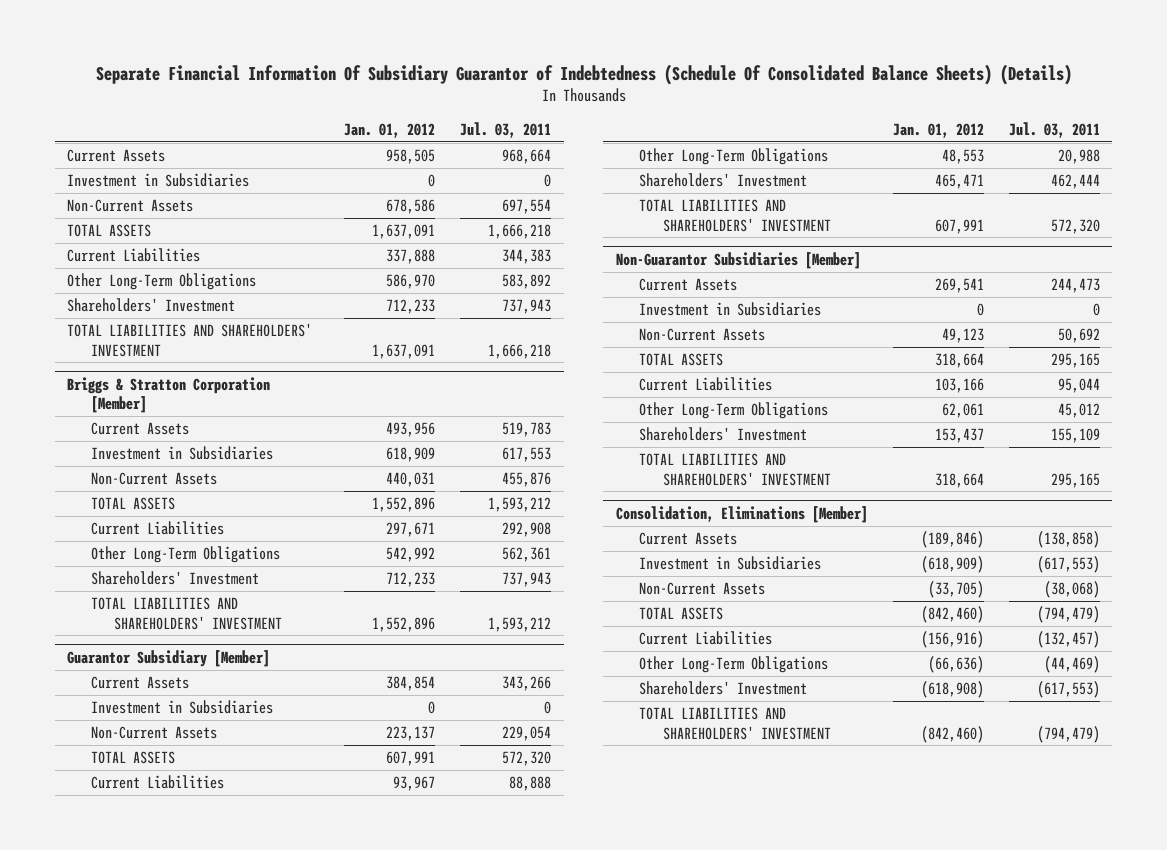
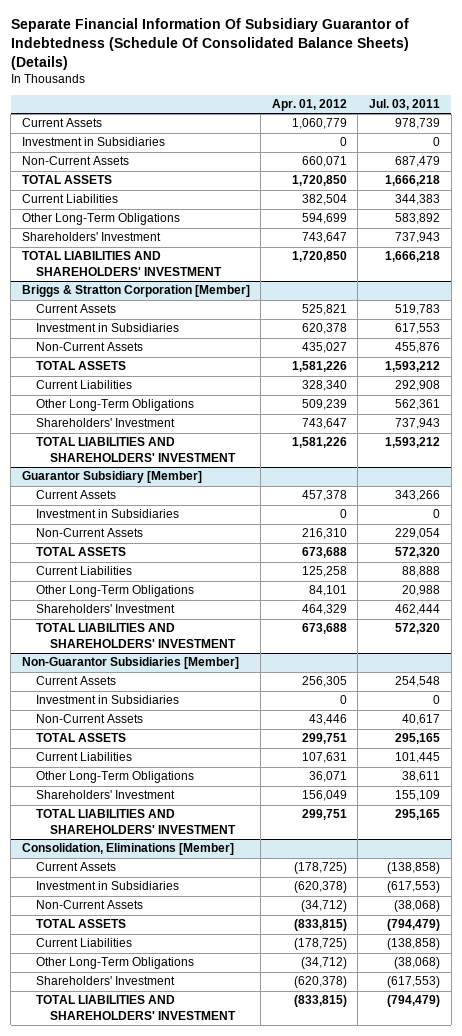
[344,122,436,138] Jan. 01, 2012 -> none
none -> [271,99,347,112] Apr. 01, 2012
[502,149,552,165] 968,664 -> [395,118,441,130] 978,739
[502,199,552,215] 697,554 -> [395,156,441,168] 687,479
[1050,278,1100,294] 244,473 -> [395,676,441,688] 254,548
[1057,328,1100,344] 50,692 -> [402,714,441,726] 40,617
[1057,378,1100,394] 95,044 -> [395,752,441,764] 101,445
[1057,403,1100,419] 45,012 -> [402,771,441,783] 38,611
[1036,631,1100,649] (132,457) -> [387,938,441,951] (138,858)
[1043,656,1100,674] (44,469) -> [394,957,441,970] (38,068)

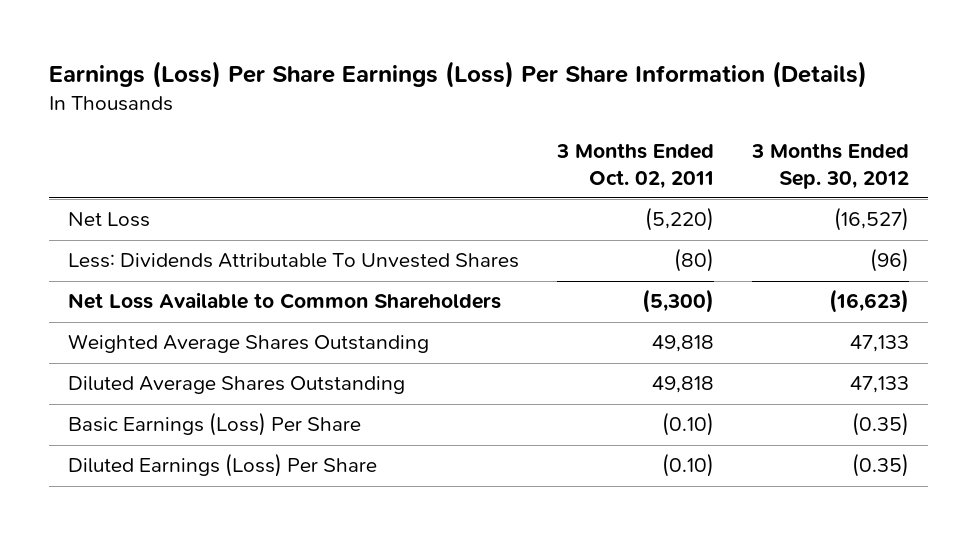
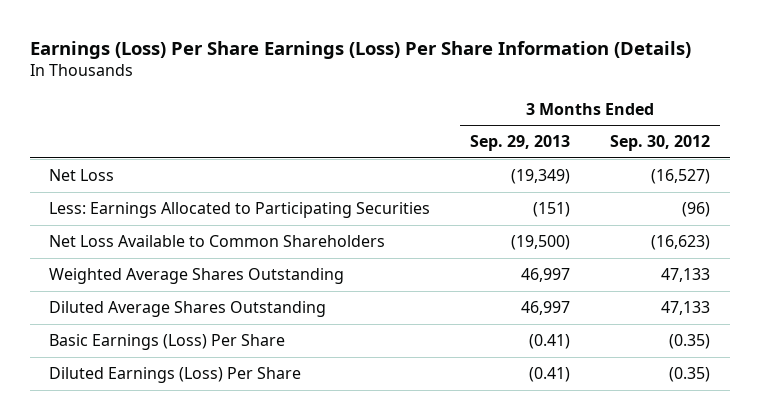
[556,143,715,189] 3 Months Ended Oct. 02, 2011 -> none
none -> [470,135,571,152] Sep. 29, 2013
[68,253,520,269] Less: Dividends Attributable To Unvested Shares -> none
none -> [49,202,431,219] Less: Earnings Allocated to Participating Securities

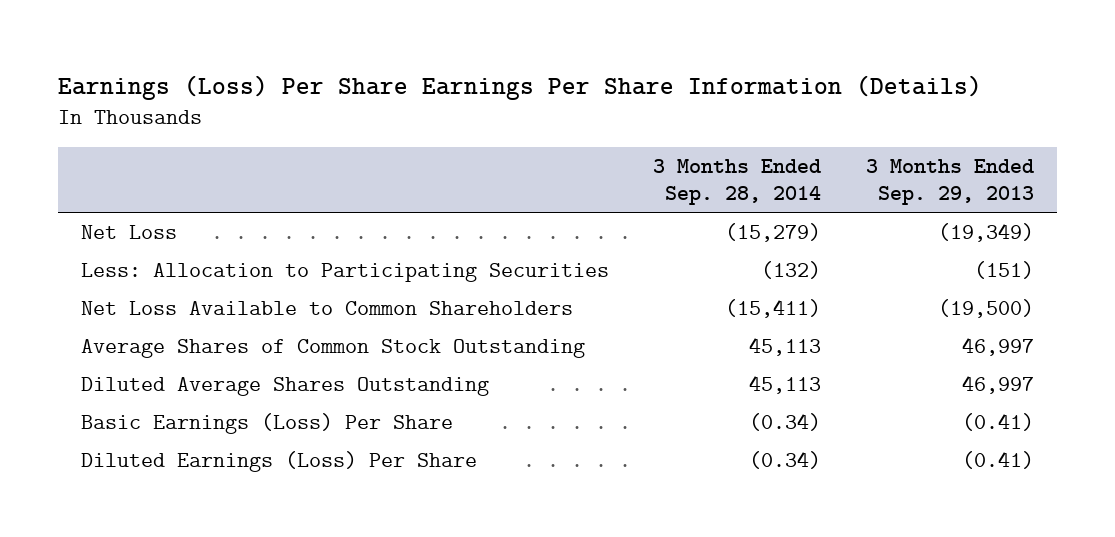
[29,40,691,59] Earnings (Loss) Per Share Earnings (Loss) Per Share Information (Details) -> [58,74,983,100] Earnings (Loss) Per Share Earnings Per Share Information (Details)
[609,135,710,152] Sep. 30, 2012 -> none
none -> [653,158,822,206] 3 Months Ended Sep. 28, 2014
[49,202,431,219] Less: Earnings Allocated to Participating Securities -> [80,262,609,282] Less: Allocation to Participating Securities
[49,268,345,285] Weighted Average Shares Outstanding -> [80,338,585,358] Average Shares of Common Stock Outstanding

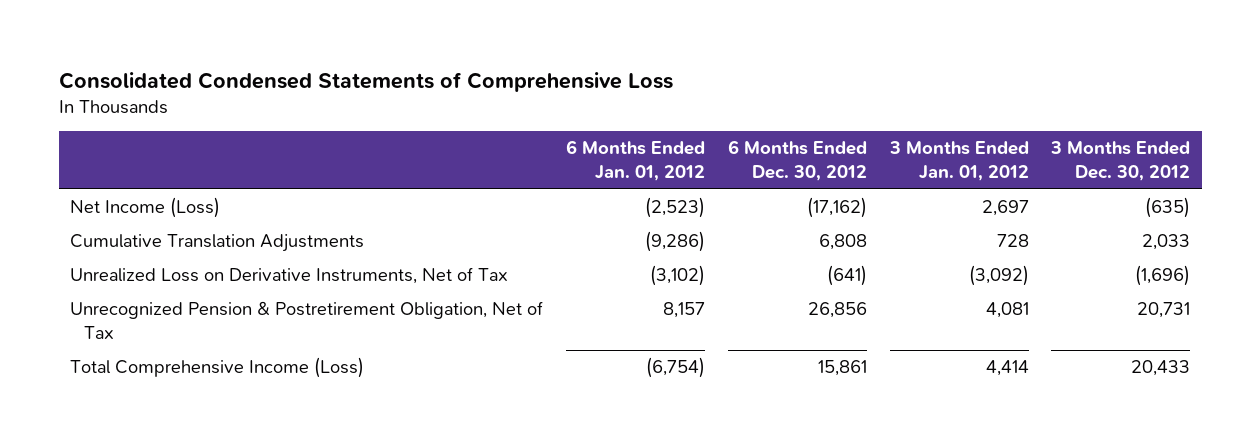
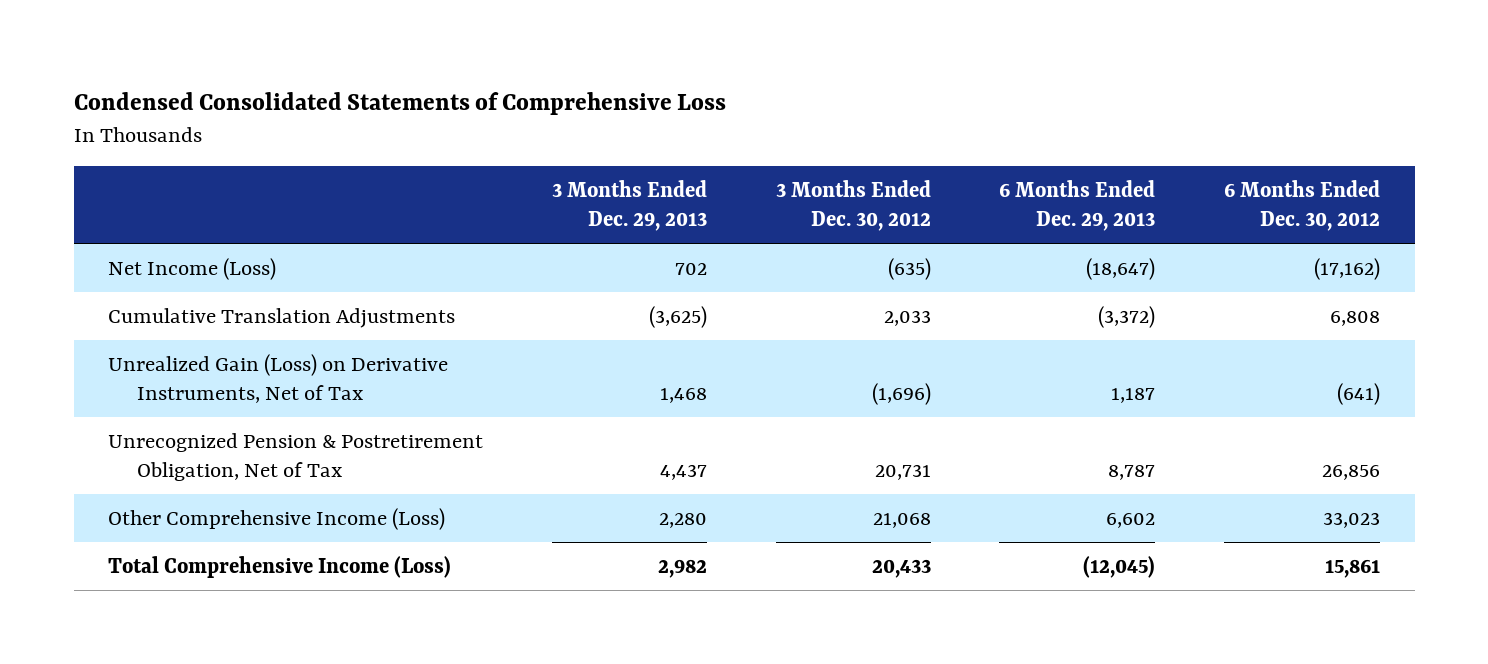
[58,71,673,92] Consolidated Condensed Statements of Comprehensive Loss -> [73,92,726,116] Condensed Consolidated Statements of Comprehensive Loss
[565,140,705,182] 6 Months Ended Jan. 01, 2012 -> none
[888,141,1029,182] 3 Months Ended Jan. 01, 2012 -> none
none -> [551,179,707,232] 3 Months Ended Dec. 29, 2013
none -> [999,179,1156,232] 6 Months Ended Dec. 29, 2013
[70,267,509,285] Unrealized Loss on Derivative Instruments, Net of Tax -> [107,353,448,404] Unrealized Gain (Loss) on Derivative Instruments, Net of Tax
none -> [107,507,445,530] Other Comprehensive Income (Loss)

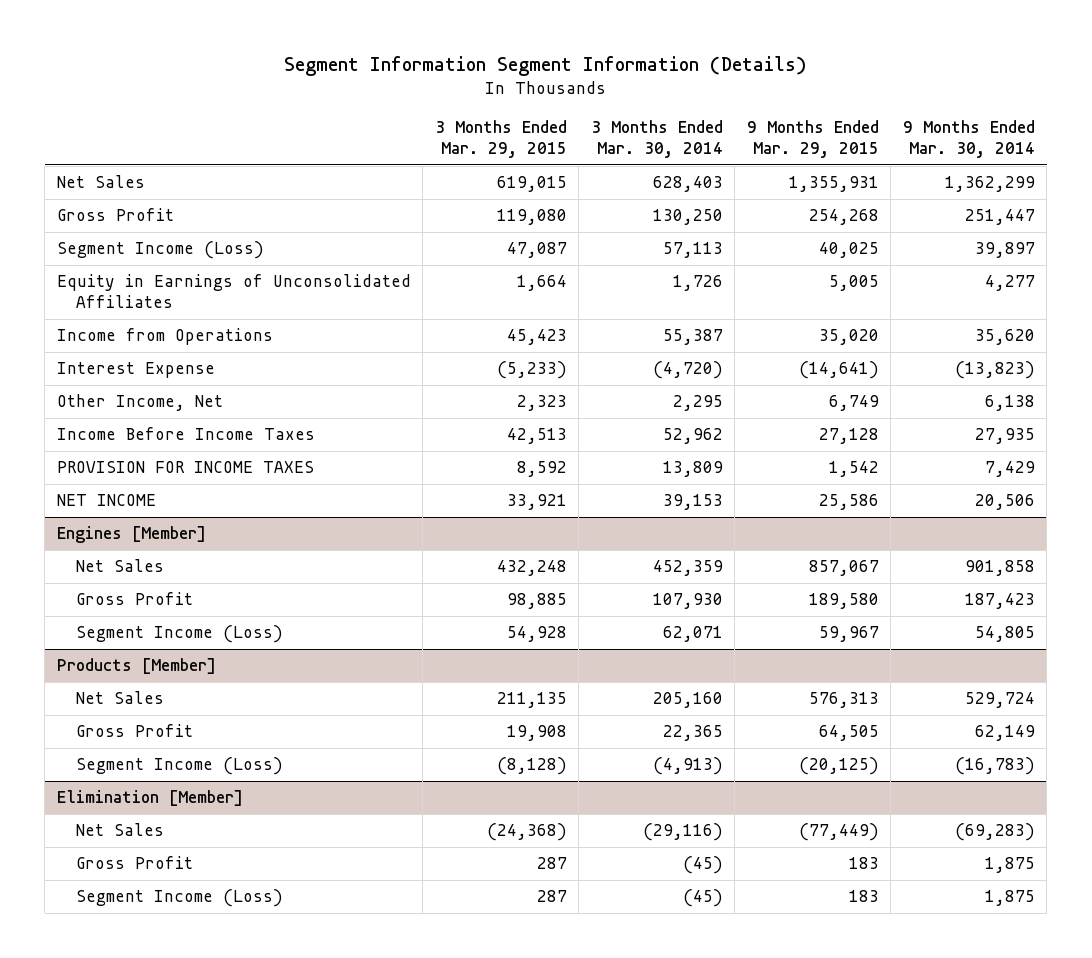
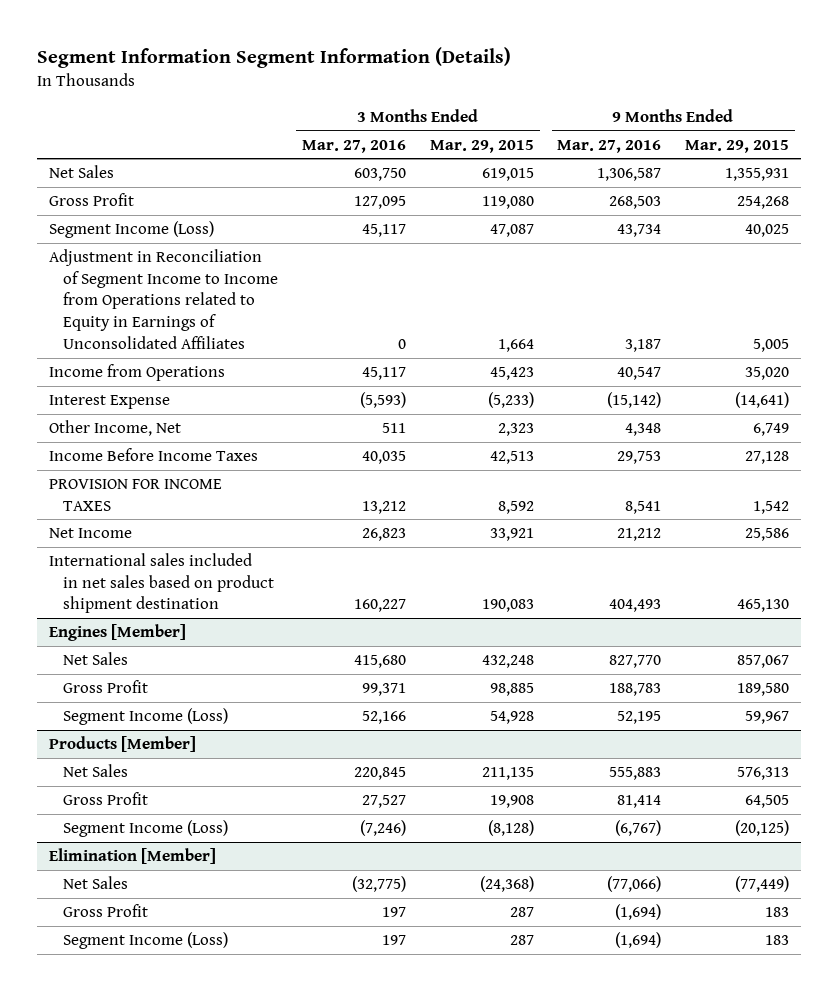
[590,120,723,159] 3 Months Ended Mar. 30, 2014 -> none
[902,120,1035,159] 9 Months Ended Mar. 30, 2014 -> none
none -> [302,139,407,153] Mar. 27, 2016
none -> [557,139,662,153] Mar. 27, 2016
[56,274,411,309] Equity in Earnings of Unconsolidated Affiliates -> [49,249,279,349] Adjustment in Reconciliation of Segment Income to Income from Operations related to Equity in Earnings of Unconsolidated Affiliates
[56,494,156,507] NET INCOME -> [49,528,133,539] Net Income
none -> [49,553,275,614] International sales included in net sales based on product shipment destination

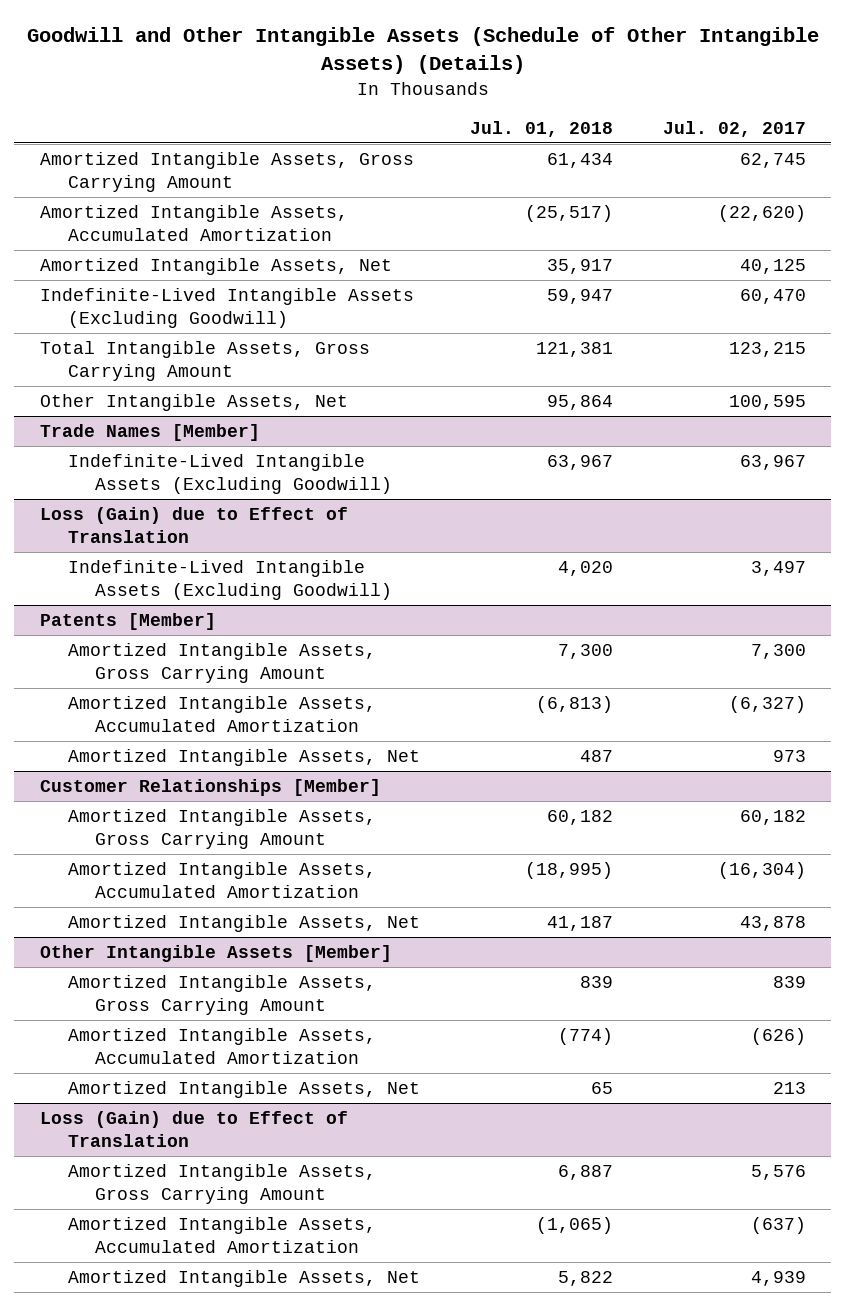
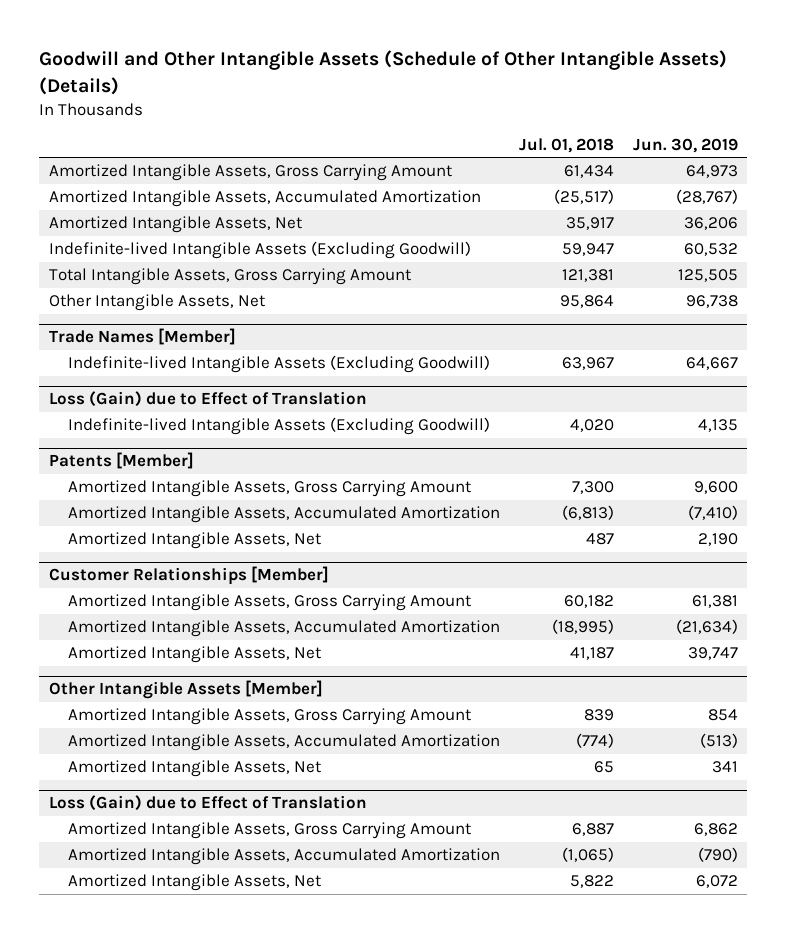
[663,120,807,137] Jul. 02, 2017 -> none
none -> [632,137,738,153] Jun. 30, 2019
[39,288,414,328] Indefinite-Lived Intangible Assets (Excluding Goodwill) -> [48,241,471,260] Indefinite-lived Intangible Assets (Excluding Goodwill)
[67,454,393,494] Indefinite-Lived Intangible Assets (Excluding Goodwill) -> [67,355,490,374] Indefinite-lived Intangible Assets (Excluding Goodwill)
[67,560,393,600] Indefinite-Lived Intangible Assets (Excluding Goodwill) -> [67,417,490,436] Indefinite-lived Intangible Assets (Excluding Goodwill)

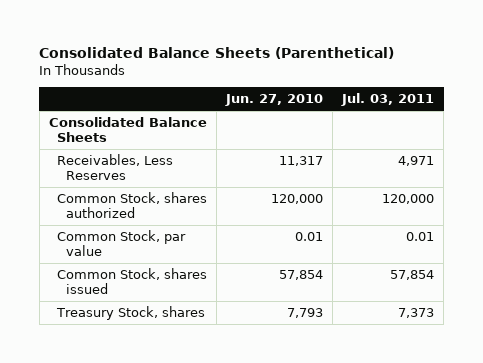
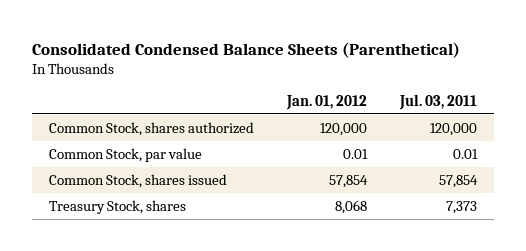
[39,47,395,60] Consolidated Balance Sheets (Parenthetical) -> [32,41,461,58] Consolidated Condensed Balance Sheets (Parenthetical)
[225,93,324,106] Jun. 27, 2010 -> none
none -> [286,95,368,111] Jan. 01, 2012
[48,117,207,143] Consolidated Balance Sheets -> none
[57,154,174,181] Receivables, Less Reserves -> none

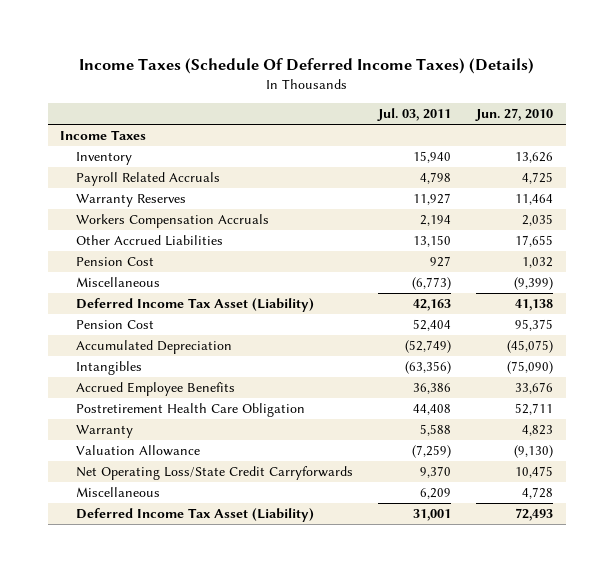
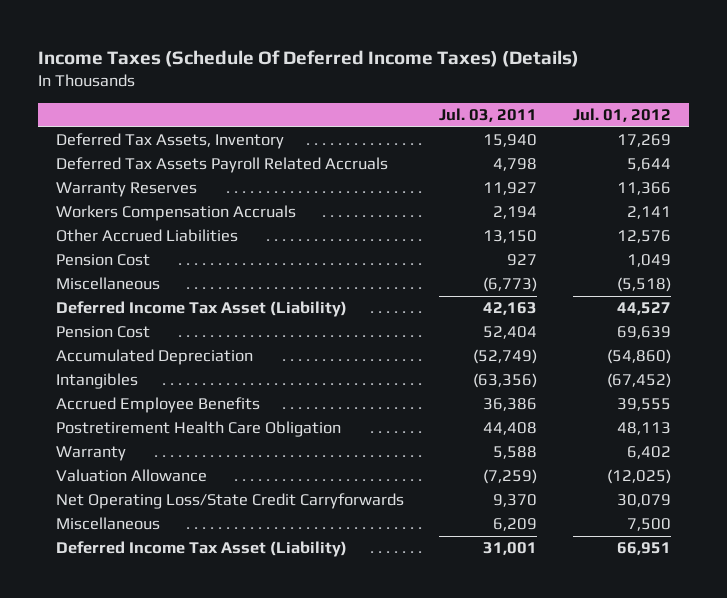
[475,108,554,122] Jun. 27, 2010 -> none
none -> [572,108,671,123] Jul. 01, 2012
[60,130,147,141] Income Taxes -> none
[76,152,133,166] Inventory -> [55,133,284,150] Deferred Tax Assets, Inventory
[76,172,221,187] Payroll Related Accruals -> [55,157,388,174] Deferred Tax Assets Payroll Related Accruals

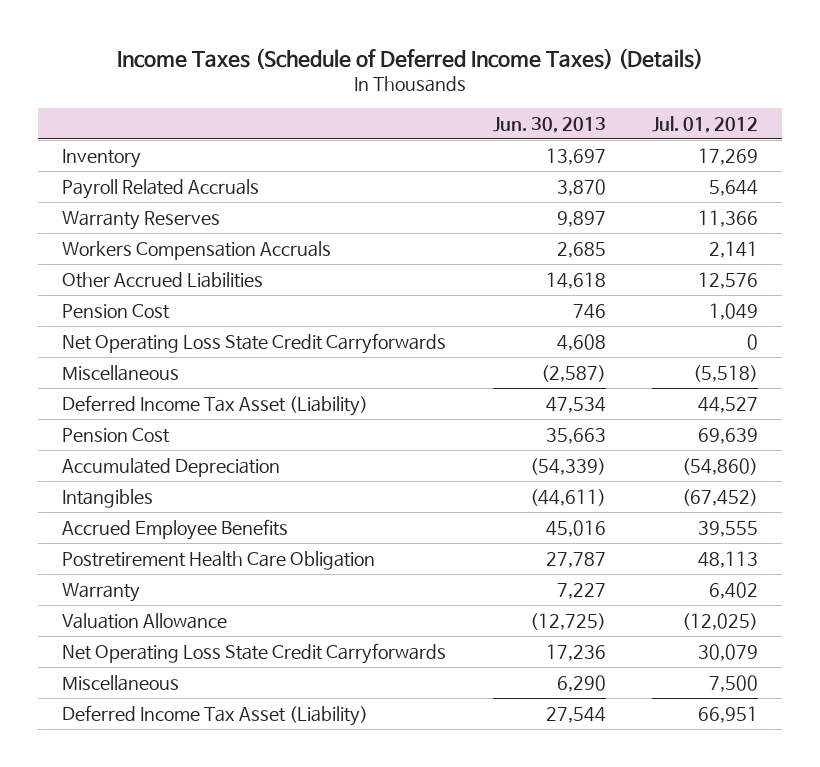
[38,49,580,67] Income Taxes (Schedule Of Deferred Income Taxes) (Details) -> [117,48,704,70] Income Taxes (Schedule of Deferred Income Taxes) (Details)
[439,108,538,123] Jul. 03, 2011 -> none
none -> [492,116,606,133] Jun. 30, 2013
[55,133,284,150] Deferred Tax Assets, Inventory -> [61,148,141,168] Inventory
[55,157,388,174] Deferred Tax Assets Payroll Related Accruals -> [61,178,259,199] Payroll Related Accruals
none -> [61,332,446,354] Net Operating Loss State Credit Carryforwards
[55,493,404,510] Net Operating Loss/State Credit Carryforwards -> [61,642,446,664] Net Operating Loss State Credit Carryforwards

